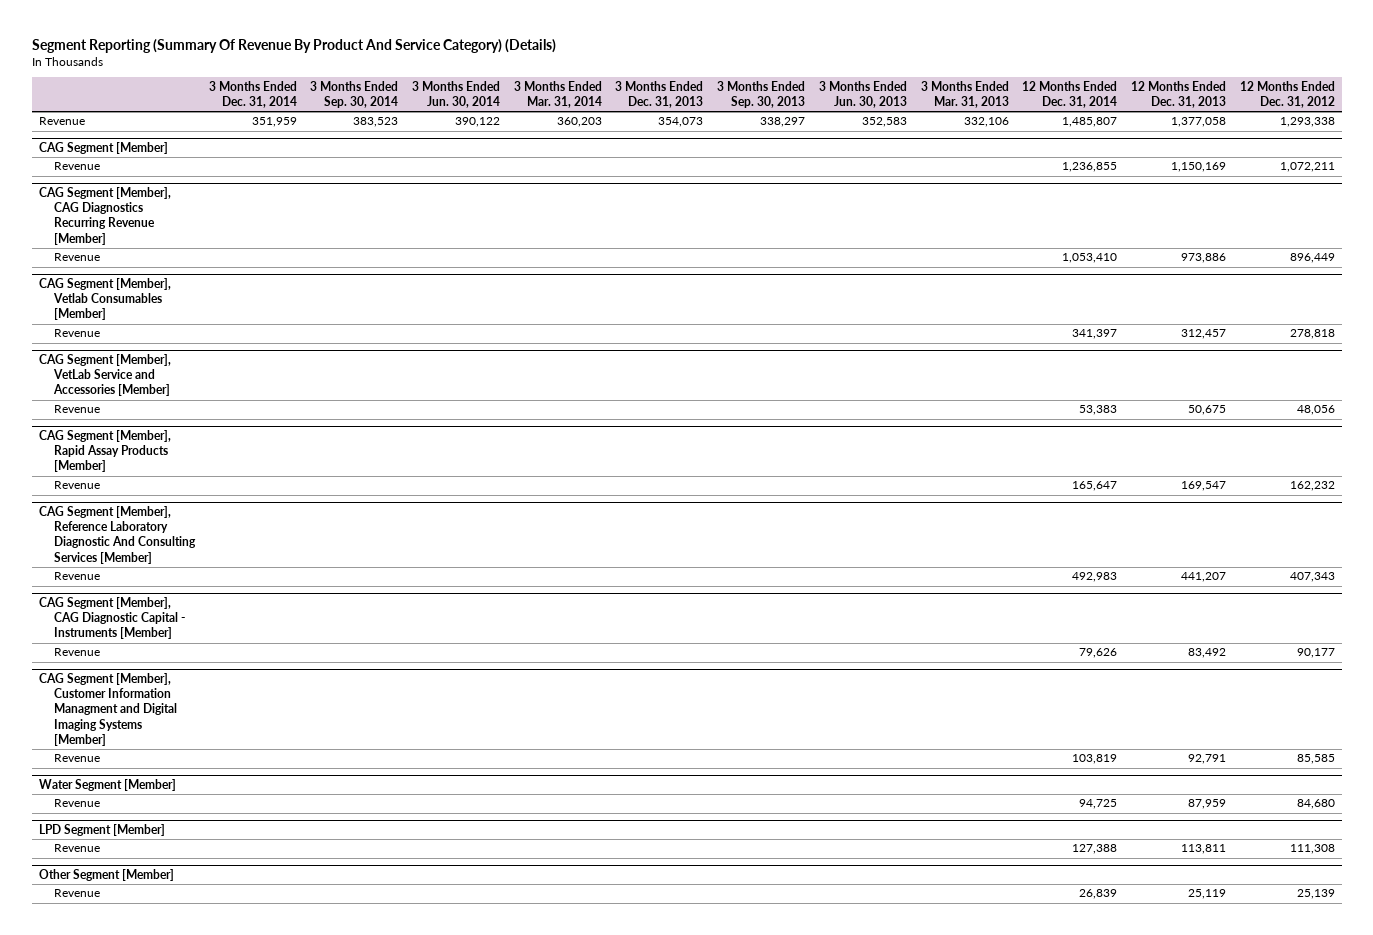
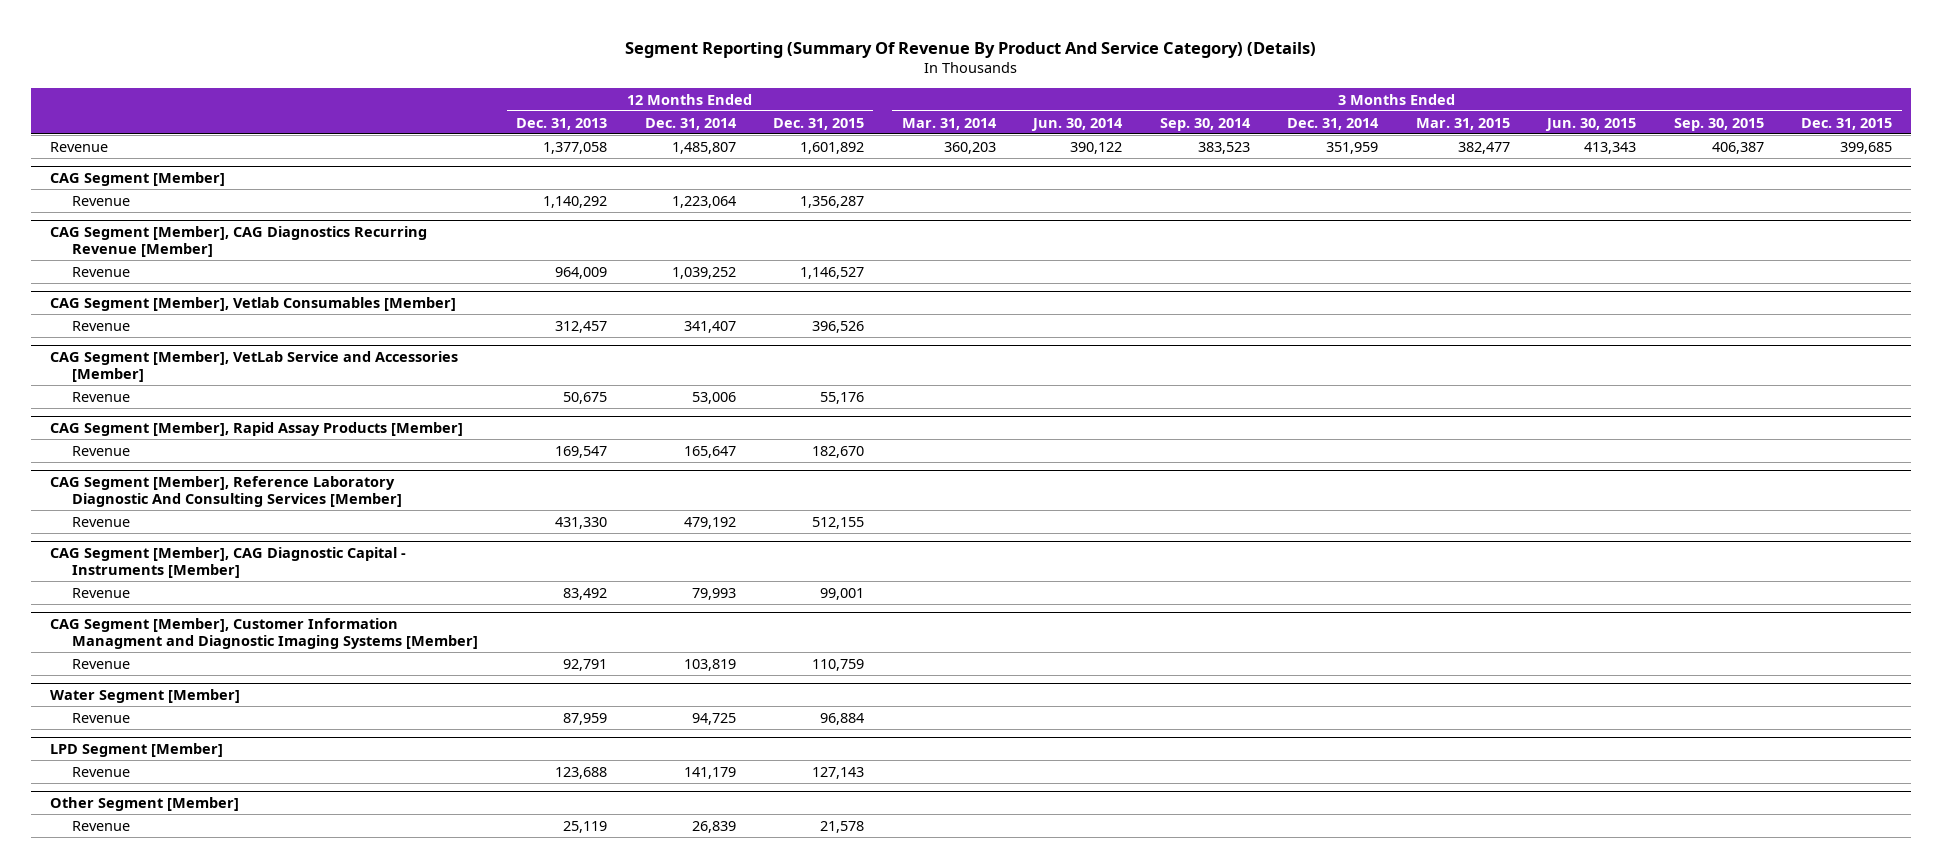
[615,80,704,109] 3 Months Ended Dec. 31, 2013 -> none
[717,80,806,109] 3 Months Ended Sep. 30, 2013 -> none
[818,80,907,109] 3 Months Ended Jun. 30, 2013 -> none
[920,80,1009,109] 3 Months Ended Mar. 31, 2013 -> none
[1239,80,1335,109] 12 Months Ended Dec. 31, 2012 -> none
none -> [773,117,865,130] Dec. 31, 2015
none -> [1415,117,1510,130] Mar. 31, 2015
none -> [1545,117,1637,131] Jun. 30, 2015
none -> [1673,117,1764,131] Sep. 30, 2015
none -> [1801,117,1893,130] Dec. 31, 2015
[1062,162,1118,173] 1,236,855 -> [671,195,736,208] 1,223,064
[1171,162,1227,173] 1,150,169 -> [542,195,607,208] 1,140,292
[1062,253,1118,264] 1,053,410 -> [671,266,736,279] 1,039,252
[1181,253,1227,264] 973,886 -> [554,266,607,279] 964,009
[1072,329,1118,340] 341,397 -> [683,320,736,333] 341,407
[1079,405,1118,416] 53,383 -> [691,391,736,404] 53,006
[1072,572,1118,583] 492,983 -> [683,516,736,529] 479,192
[1181,572,1227,583] 441,207 -> [554,516,607,529] 431,330
[1079,648,1118,659] 79,626 -> [691,587,736,600] 79,993
[38,673,177,746] CAG Segment [Member], Customer Information Managment and Digital Imaging Systems [Member] -> [50,618,479,649] CAG Segment [Member], Customer Information Managment and Diagnostic Imaging Systems [Member]
[1072,844,1118,855] 127,388 -> [683,766,736,779] 141,179
[1181,844,1227,855] 113,811 -> [554,766,607,779] 123,688

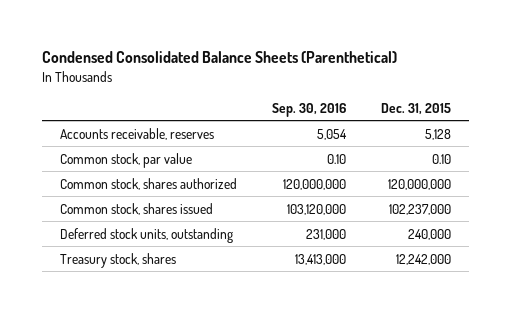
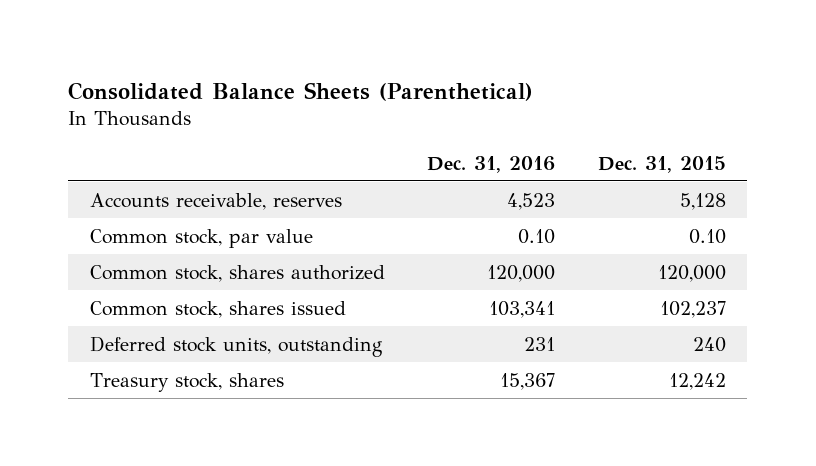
[41,51,397,64] Condensed Consolidated Balance Sheets (Parenthetical) -> [68,81,534,101] Consolidated Balance Sheets (Parenthetical)
[271,102,346,117] Sep. 30, 2016 -> none
none -> [427,155,556,173] Dec. 31, 2016
[388,178,452,190] 120,000,000 -> [657,264,726,282] 120,000
[389,203,452,215] 102,237,000 -> [659,300,726,318] 102,237
[408,228,452,240] 240,000 -> [692,336,726,352] 240
[396,253,452,265] 12,242,000 -> [668,372,726,390] 12,242

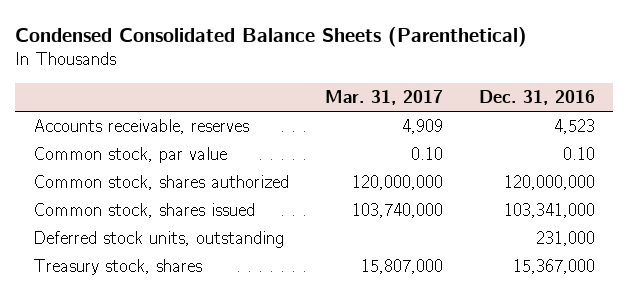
[68,81,534,101] Consolidated Balance Sheets (Parenthetical) -> [14,26,527,47] Condensed Consolidated Balance Sheets (Parenthetical)
[597,155,726,173] Dec. 31, 2015 -> none
none -> [324,89,443,105] Mar. 31, 2017
[487,264,556,282] 120,000 -> [503,175,595,191] 120,000,000
[489,300,556,318] 103,341 -> [503,203,595,219] 103,341,000
[524,336,556,351] 231 -> [535,231,595,247] 231,000
[500,372,556,390] 15,367 -> [512,259,595,275] 15,367,000

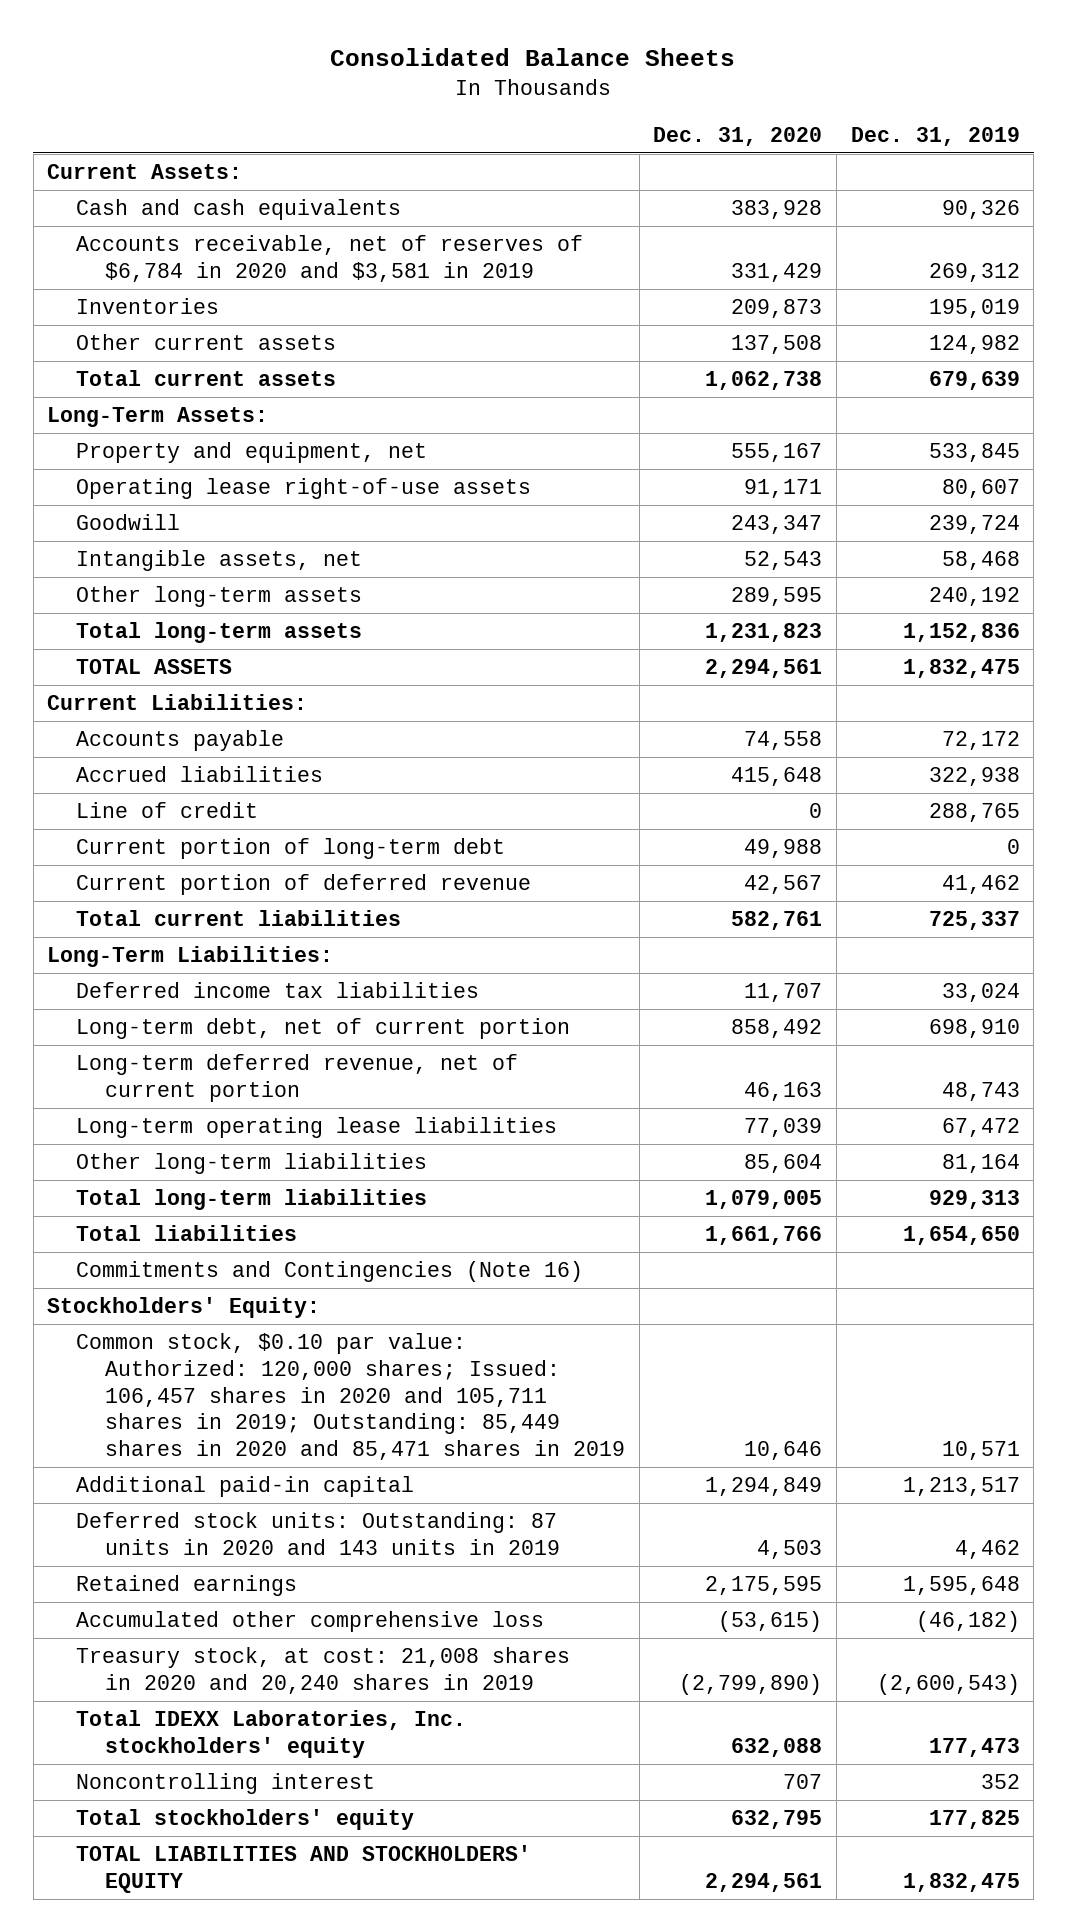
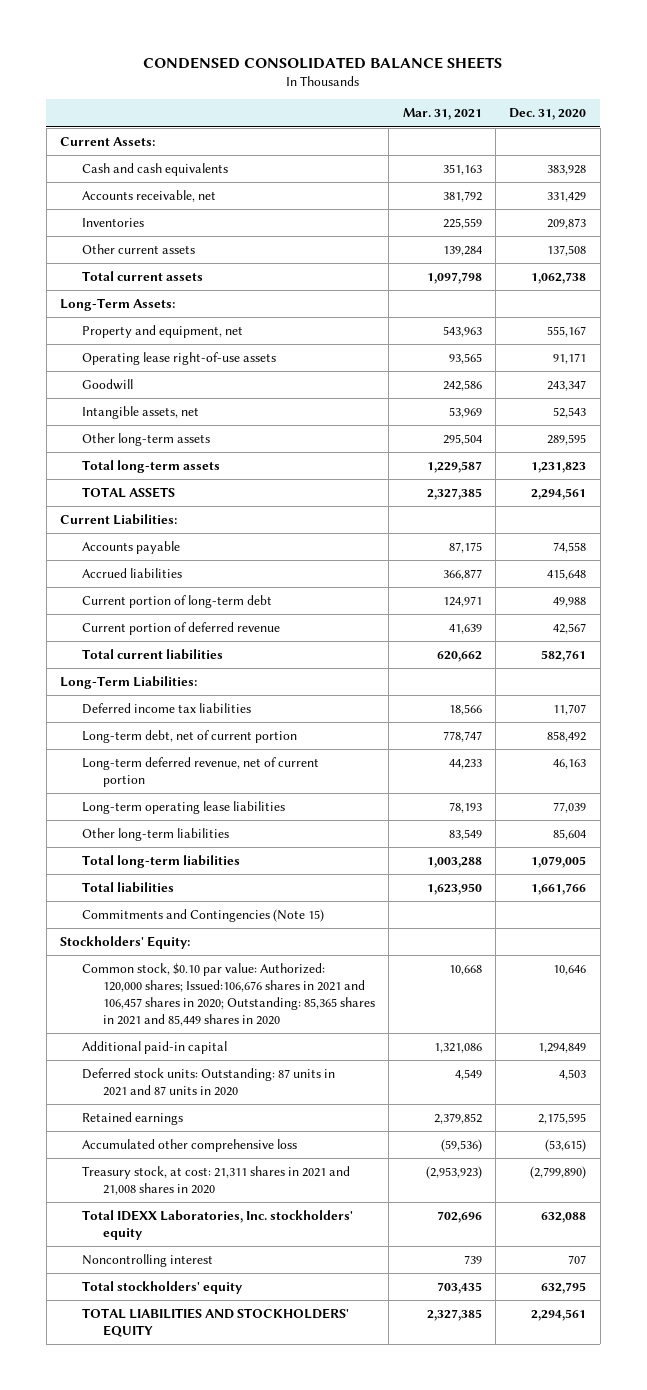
[330,48,736,67] Consolidated Balance Sheets -> [143,56,503,69] CONDENSED CONSOLIDATED BALANCE SHEETS
[850,126,1020,146] Dec. 31, 2019 -> none
none -> [402,108,482,121] Mar. 31, 2021
[76,235,584,282] Accounts receivable, net of reserves of $6,784 in 2020 and $3,581 in 2019 -> [81,189,216,202] Accounts receivable, net
[76,802,259,819] Line of credit -> none
[76,1261,584,1283] Commitments and Contingencies (Note 16) -> [81,908,324,922] Commitments and Contingencies (Note 15)
[76,1333,626,1461] Common stock, $0.10 par value: Authorized: 120,000 shares; Issued: 106,457 shares in 2020 and 105,711 shares in 2019; Outstanding: 85,449 shares in 2020 and 85,471 shares in 2019 -> [81,962,375,1026] Common stock, $0.10 par value: Authorized: 120,000 shares; Issued:106,676 shares in 2021 and 106,457 shares in 2020; Outstanding: 85,365 shares in 2021 and 85,449 shares in 2020
[76,1512,561,1555] Deferred stock units: Outstanding: 87 units in 2020 and 143 units in 2019 -> [81,1067,335,1096] Deferred stock units: Outstanding: 87 units in 2021 and 87 units in 2020
[76,1647,571,1694] Treasury stock, at cost: 21,008 shares in 2020 and 20,240 shares in 2019 -> [81,1165,350,1195] Treasury stock, at cost: 21,311 shares in 2021 and 21,008 shares in 2020

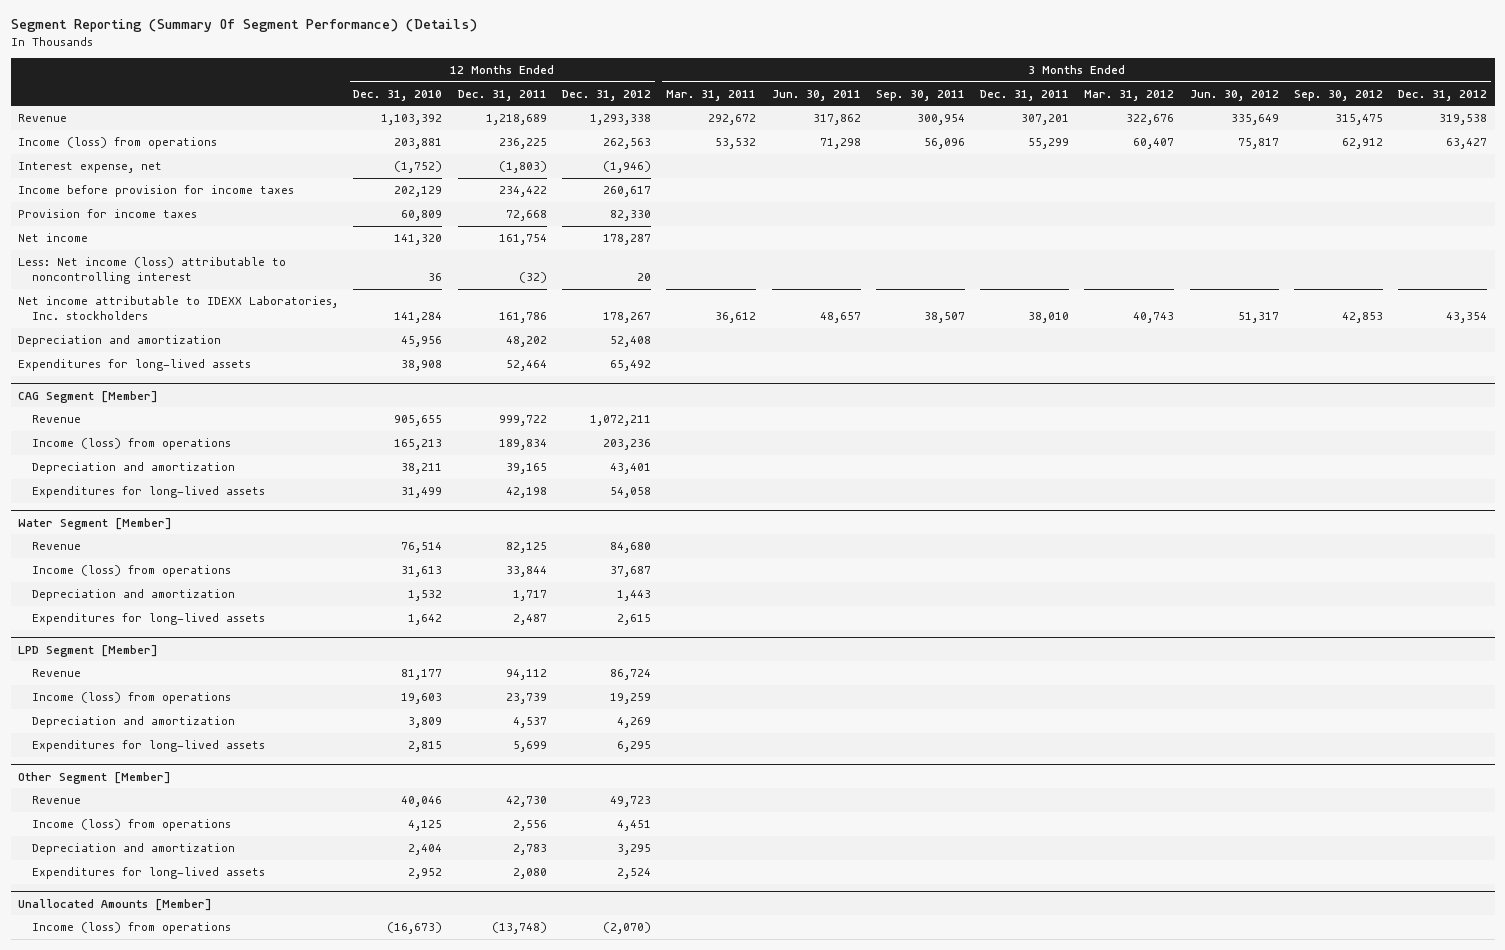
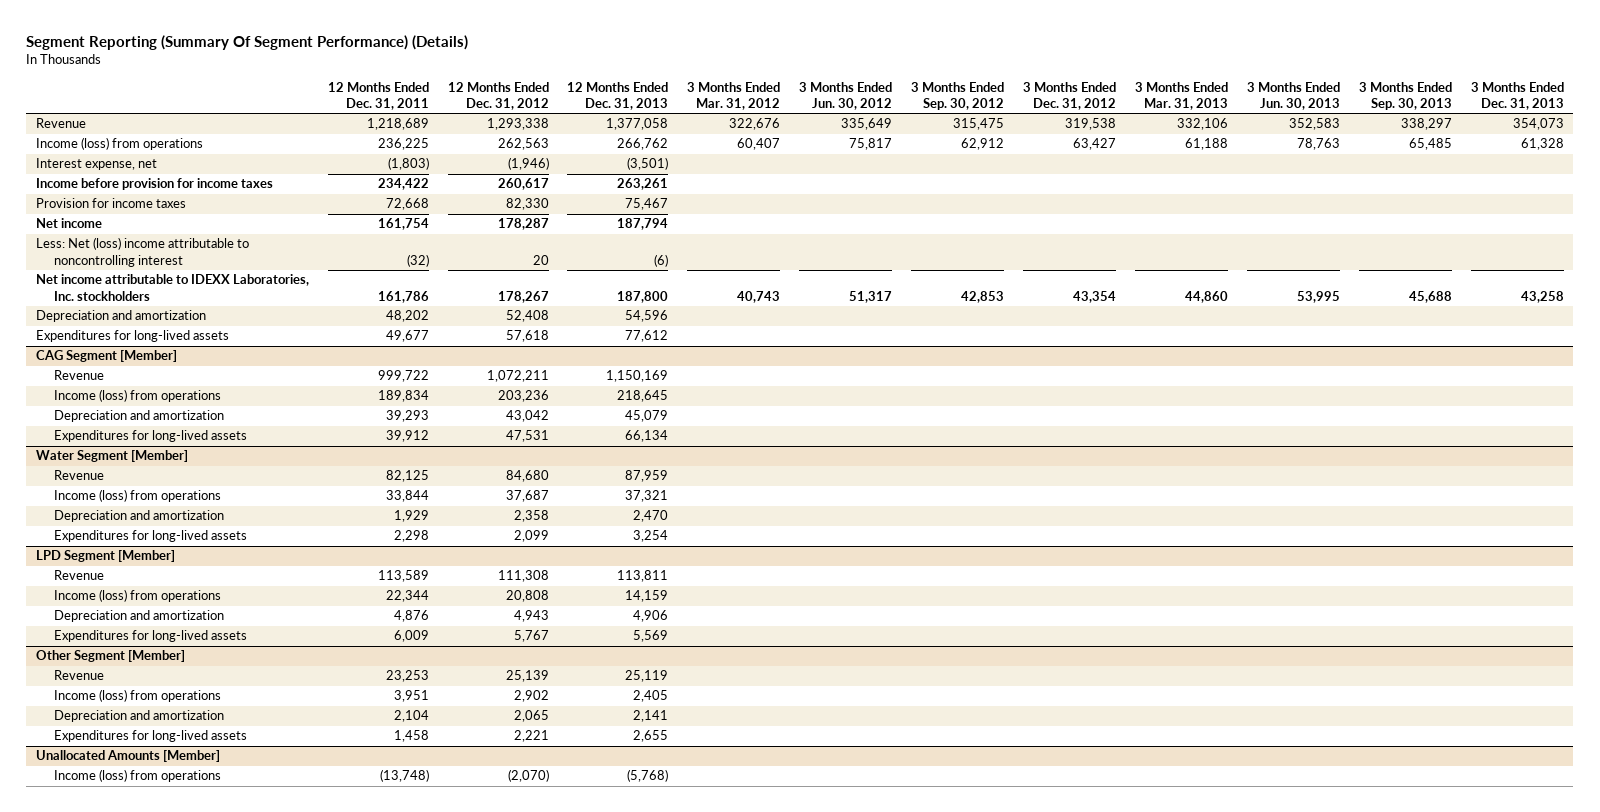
[353,89,443,101] Dec. 31, 2010 -> none
[666,89,757,101] Mar. 31, 2011 -> none
[771,89,861,101] Jun. 30, 2011 -> none
[875,89,965,101] Sep. 30, 2011 -> none
[980,89,1070,101] Dec. 31, 2011 -> none
none -> [567,81,669,111] 12 Months Ended Dec. 31, 2013
none -> [1135,81,1229,111] 3 Months Ended Mar. 31, 2013
none -> [1246,81,1340,111] 3 Months Ended Jun. 30, 2013
none -> [1358,81,1452,111] 3 Months Ended Sep. 30, 2013
none -> [1470,81,1564,111] 3 Months Ended Dec. 31, 2013
[18,257,287,284] Less: Net income (loss) attributable to noncontrolling interest -> [35,237,249,267] Less: Net (loss) income attributable to noncontrolling interest
[505,360,547,372] 52,464 -> [385,330,429,343] 49,677
[610,360,652,372] 65,492 -> [505,330,549,343] 57,618
[505,463,547,475] 39,165 -> [385,410,429,423] 39,293
[610,463,652,475] 43,401 -> [505,410,549,423] 43,042
[505,487,547,499] 42,198 -> [385,430,429,443] 39,912
[610,487,652,499] 54,058 -> [505,430,549,443] 47,531
[512,590,547,602] 1,717 -> [393,510,429,523] 1,929
[617,590,652,602] 1,443 -> [513,510,549,523] 2,358
[512,614,547,626] 2,487 -> [393,530,429,543] 2,298
[617,614,652,626] 2,615 -> [513,530,549,543] 2,099
[505,669,547,681] 94,112 -> [377,570,429,583] 113,589
[610,669,652,681] 86,724 -> [497,570,549,583] 111,308
[505,693,547,705] 23,739 -> [385,590,429,603] 22,344
[610,693,652,705] 19,259 -> [505,590,549,603] 20,808
[512,717,547,729] 4,537 -> [393,610,429,623] 4,876
[617,717,652,729] 4,269 -> [513,610,549,623] 4,943
[512,741,547,753] 5,699 -> [393,630,429,643] 6,009
[617,741,652,753] 6,295 -> [513,630,549,643] 5,767
[505,796,547,808] 42,730 -> [385,670,429,683] 23,253
[610,796,652,808] 49,723 -> [505,670,549,683] 25,139
[512,820,547,832] 2,556 -> [393,690,429,703] 3,951
[617,820,652,832] 4,451 -> [513,690,549,703] 2,902
[512,844,547,856] 2,783 -> [393,710,429,723] 2,104
[617,844,652,856] 3,295 -> [513,710,549,723] 2,065
[512,868,547,880] 2,080 -> [393,730,429,743] 1,458
[617,868,652,880] 2,524 -> [513,730,549,743] 2,221

